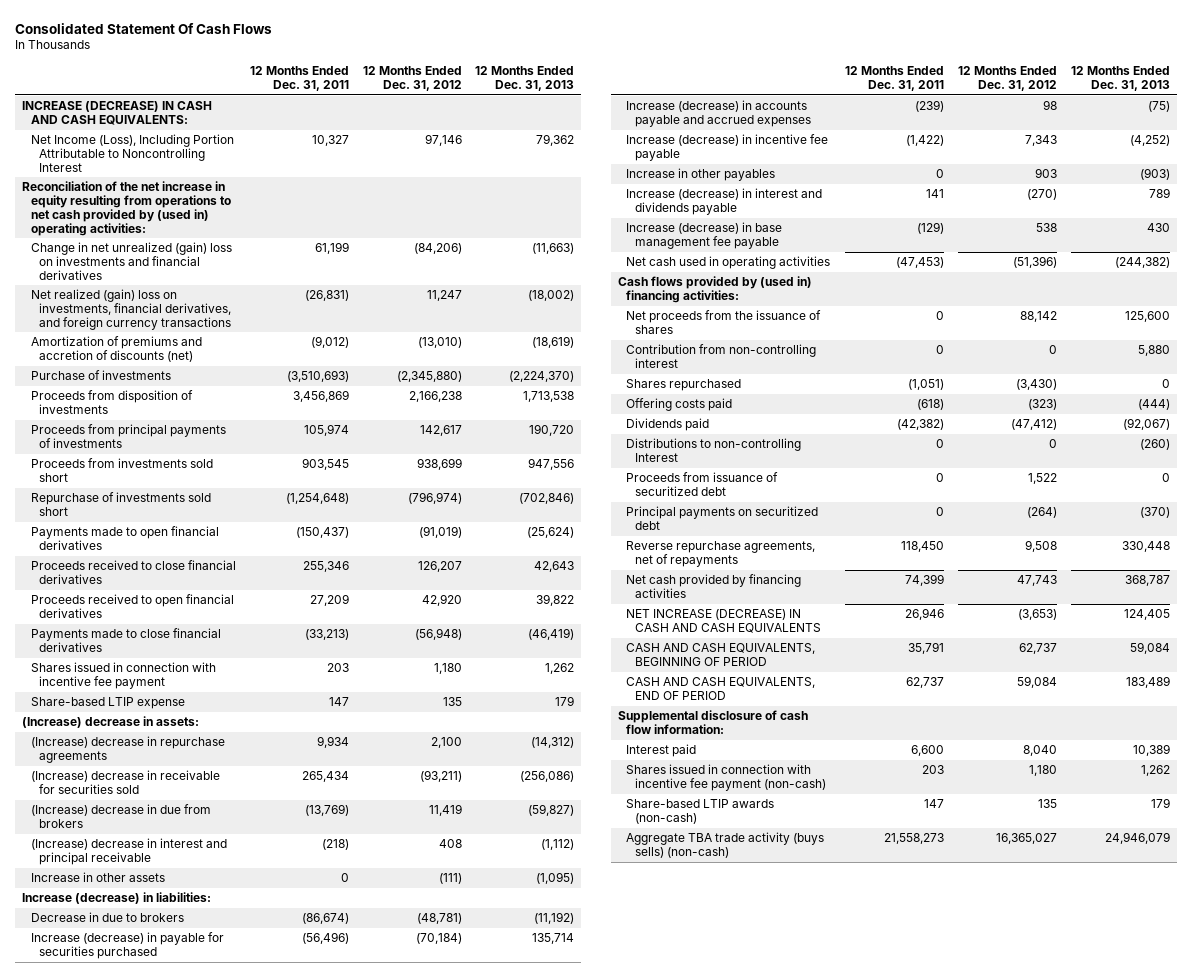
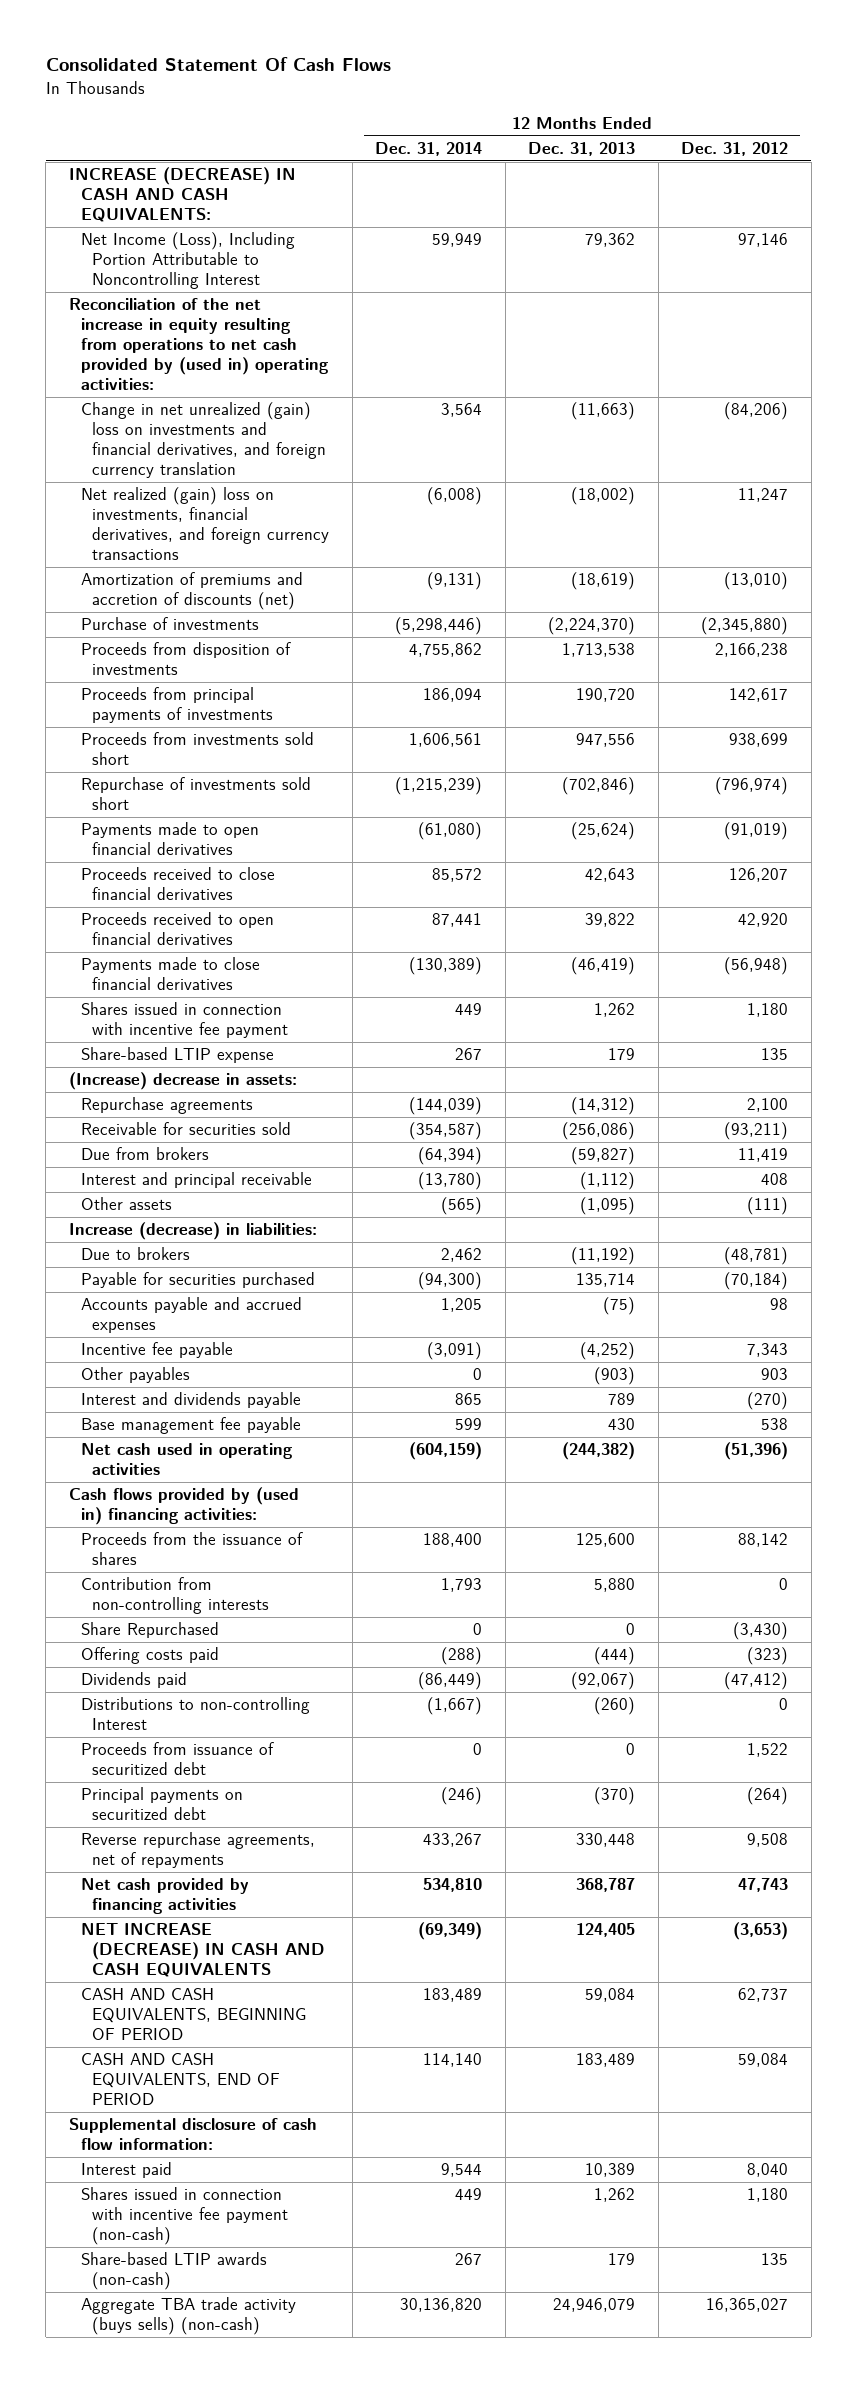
[249,66,349,92] 12 Months Ended Dec. 31, 2011 -> none
none -> [375,142,483,157] Dec. 31, 2014
[30,242,232,280] Change in net unrealized (gain) loss on investments and financial derivatives -> [80,402,327,478] Change in net unrealized (gain) loss on investments and financial derivatives, and foreign currency translation
[30,736,225,764] (Increase) decrease in repurchase agreements -> [80,1097,253,1115] Repurchase agreements
[30,770,220,795] (Increase) decrease in receivable for securities sold -> [80,1122,291,1136] Receivable for securities sold
[30,804,211,829] (Increase) decrease in due from brokers -> [80,1147,209,1161] Due from brokers
[30,838,227,866] (Increase) decrease in interest and principal receivable -> [80,1172,312,1189] Interest and principal receivable
[30,872,165,883] Increase in other assets -> [80,1197,172,1211] Other assets
[30,912,184,923] Decrease in due to brokers -> [80,1247,190,1261] Due to brokers
[30,932,224,960] Increase (decrease) in payable for securities purchased -> [80,1272,315,1289] Payable for securities purchased
[626,100,811,128] Increase (decrease) in accounts payable and accrued expenses -> [80,1297,302,1334] Accounts payable and accrued expenses
[626,134,829,162] Increase (decrease) in incentive fee payable -> [80,1342,233,1359] Incentive fee payable
[626,168,776,182] Increase in other payables -> [80,1367,190,1384] Other payables
[626,188,823,216] Increase (decrease) in interest and dividends payable -> [80,1392,301,1409] Interest and dividends payable
[626,222,783,250] Increase (decrease) in base management fee payable -> [80,1417,301,1435] Base management fee payable
[626,310,822,335] Net proceeds from the issuance of shares -> [80,1532,303,1566] Proceeds from the issuance of shares
[626,344,817,369] Contribution from non-controlling interest -> [80,1577,270,1615] Contribution from non-controlling interests
[626,379,742,392] Shares repurchased -> [80,1622,219,1639] Share Repurchased

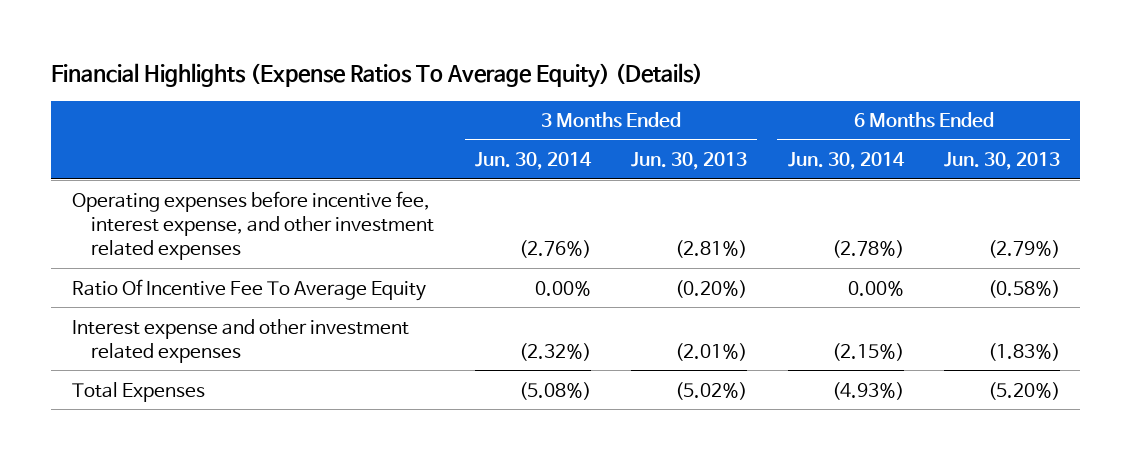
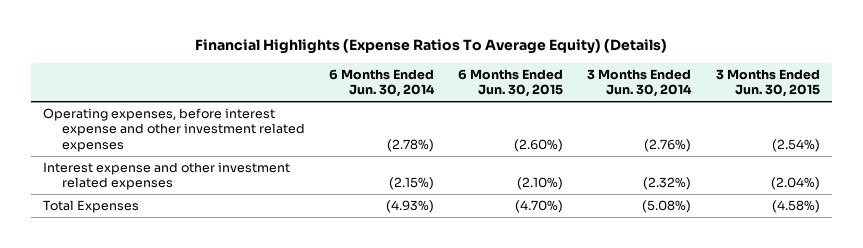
[631,152,748,171] Jun. 30, 2013 -> none
[943,152,1060,171] Jun. 30, 2013 -> none
none -> [458,68,564,98] 6 Months Ended Jun. 30, 2015
none -> [715,68,820,98] 3 Months Ended Jun. 30, 2015
[71,278,426,301] Ratio Of Incentive Fee To Average Equity -> none
[71,190,435,260] Operating expenses before incentive fee, interest expense, and other investment related expenses -> [43,107,305,153] Operating expenses, before interest expense and other investment related expenses

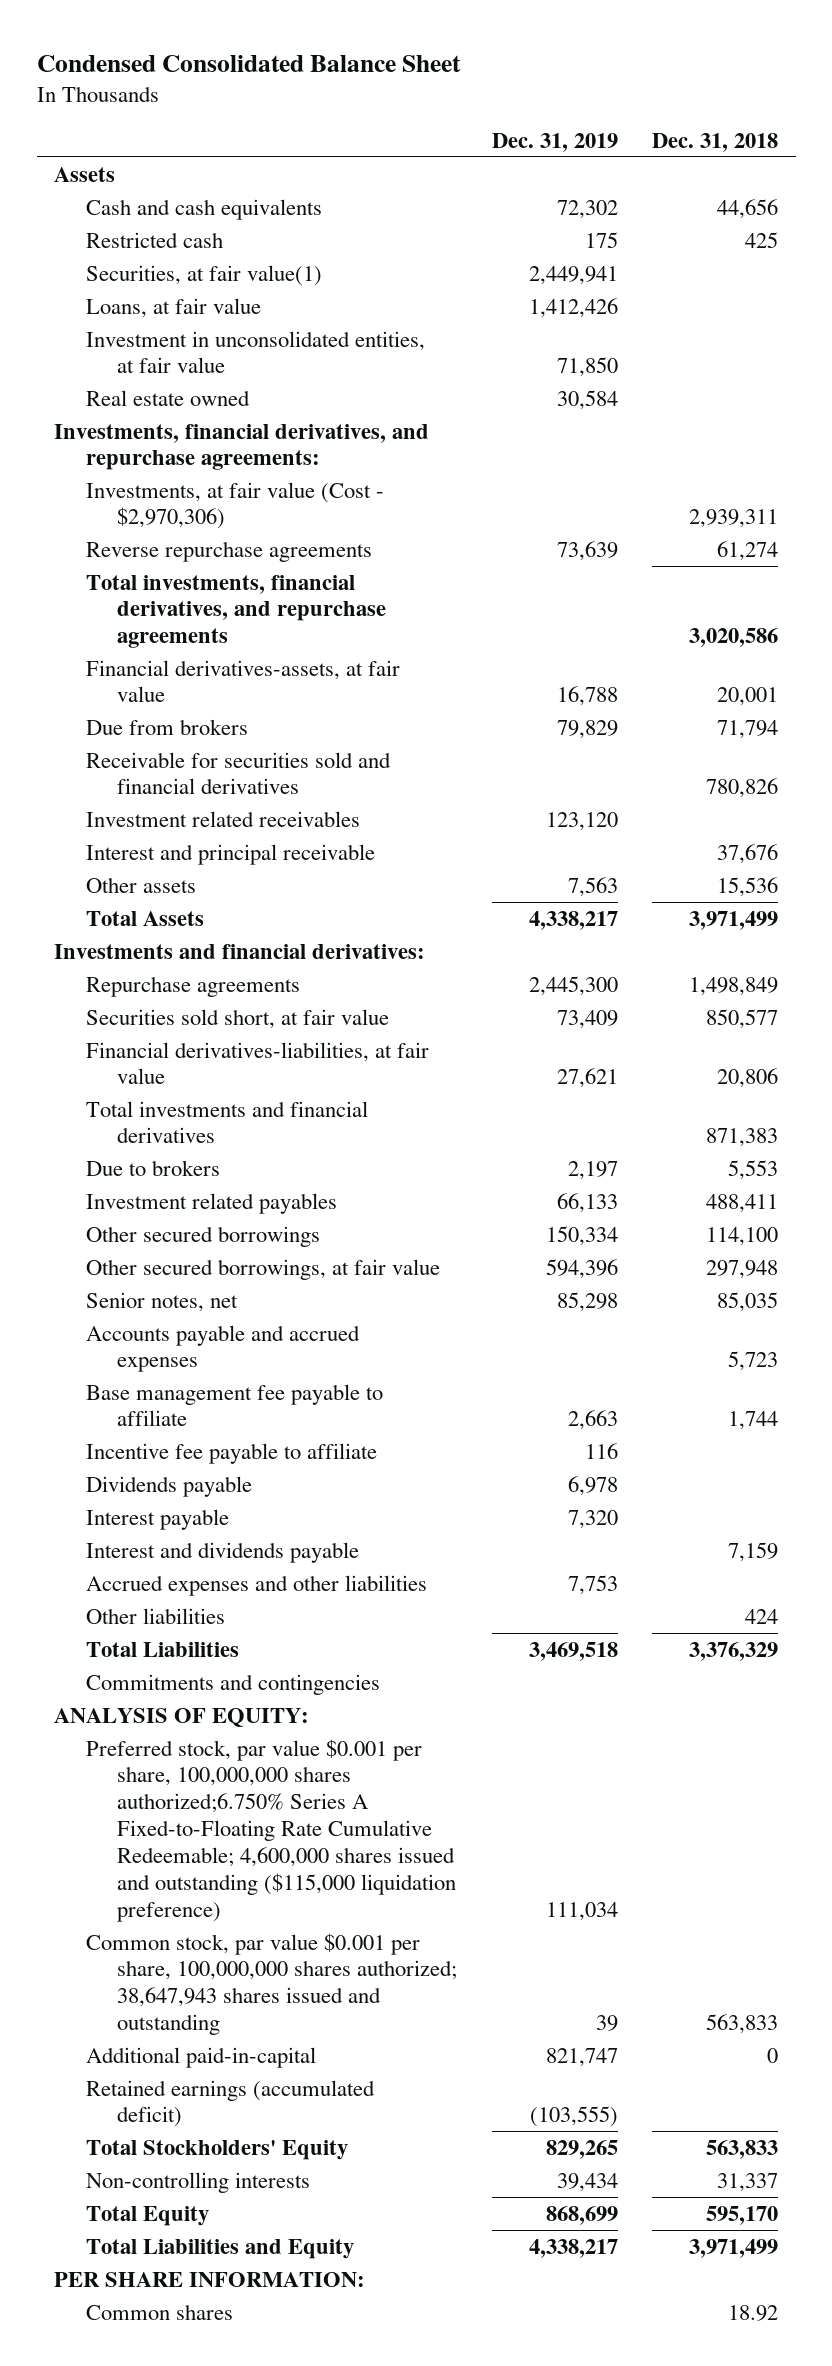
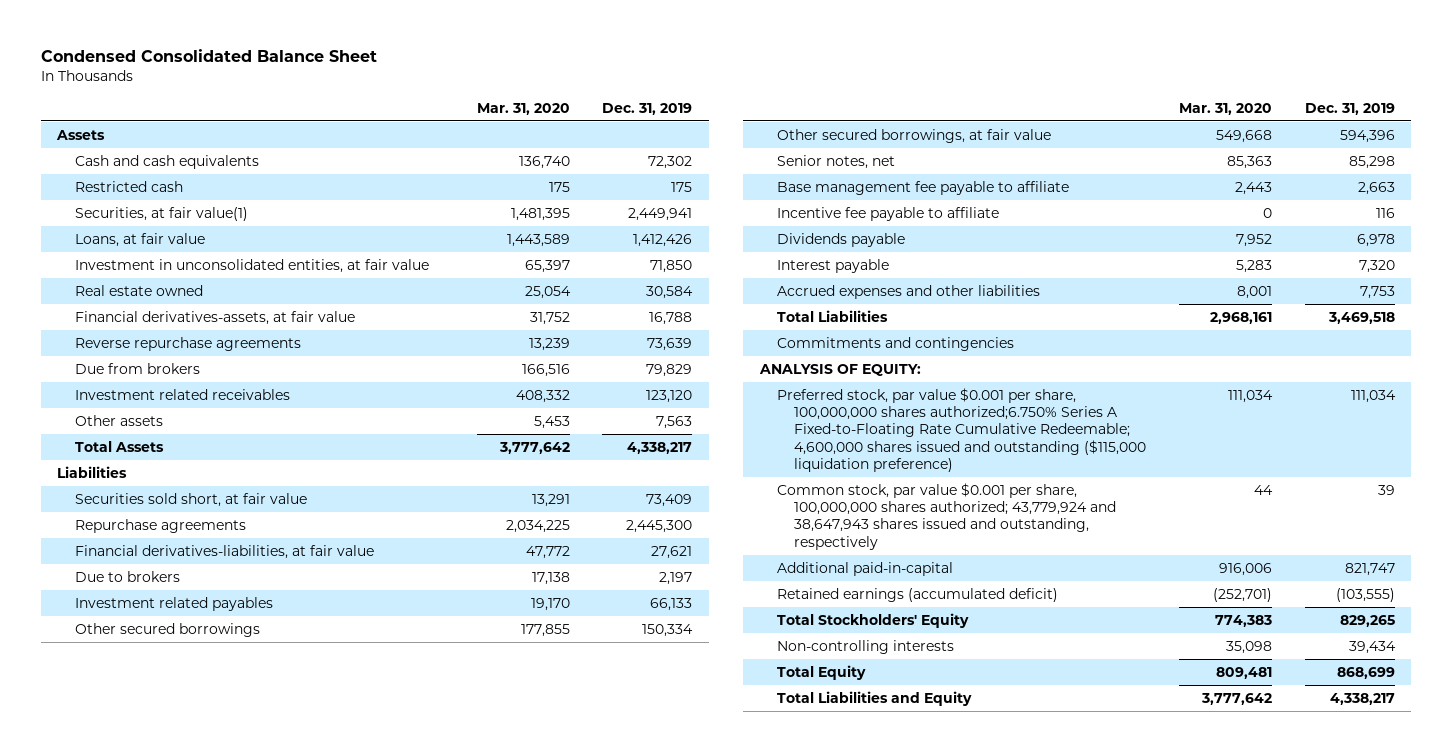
[652,132,779,152] Dec. 31, 2018 -> none
none -> [476,102,570,115] Mar. 31, 2020
[54,423,430,471] Investments, financial derivatives, and repurchase agreements: -> none
[85,481,384,530] Investments, at fair value (Cost - $2,970,306) -> none
[85,574,387,649] Total investments, financial derivatives, and repurchase agreements -> none
[85,540,372,562] Reverse repurchase agreements -> [74,336,301,351] Reverse repurchase agreements
[85,751,391,795] Receivable for securities sold and financial derivatives -> none
[85,843,375,865] Interest and principal receivable -> none
[54,943,426,959] Investments and financial derivatives: -> none
none -> [57,465,128,478] Liabilities
[85,975,300,997] Repurchase agreements -> [74,518,246,533] Repurchase agreements
[85,1100,368,1144] Total investments and financial derivatives -> none
[85,1324,360,1373] Accounts payable and accrued expenses -> none
[85,1541,359,1563] Interest and dividends payable -> none
[85,1607,225,1624] Other liabilities -> none
[85,1932,458,2036] Common stock, par value $0.001 per share, 100,000,000 shares authorized; 38,647,943 shares issued and outstanding -> [776,482,1117,550] Common stock, par value $0.001 per share, 100,000,000 shares authorized; 43,779,924 and 38,647,943 shares issued and outstanding, respectively
[54,2271,366,2287] PER SHARE INFORMATION: -> none
[85,2303,233,2320] Common shares -> none

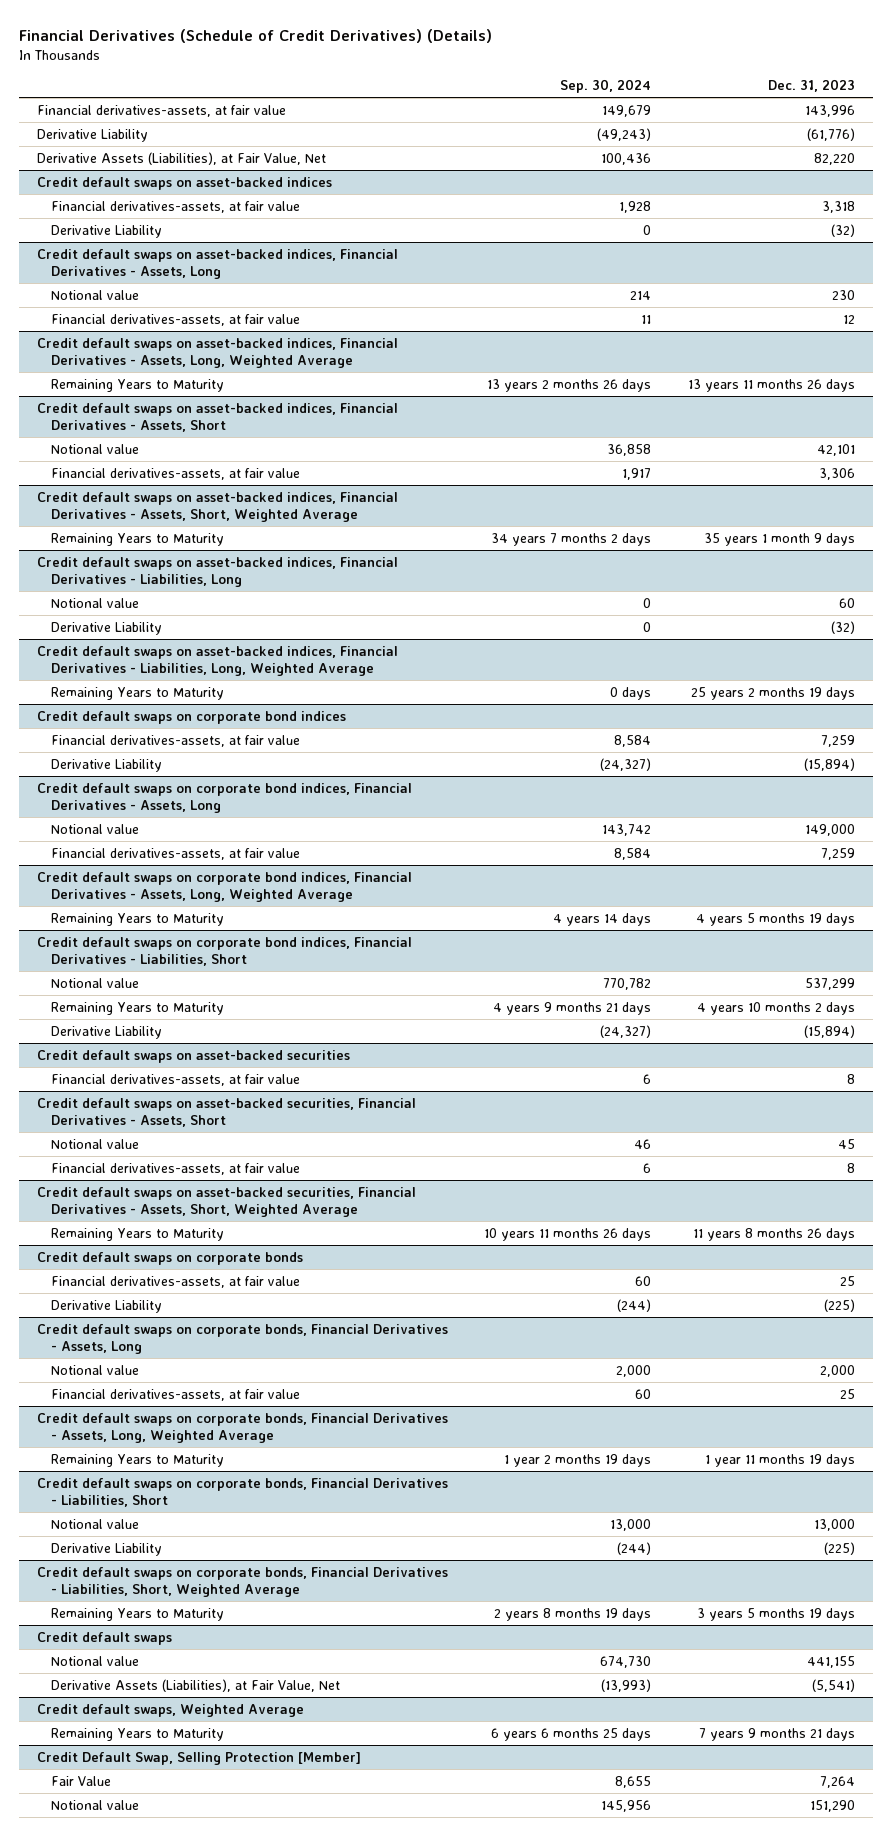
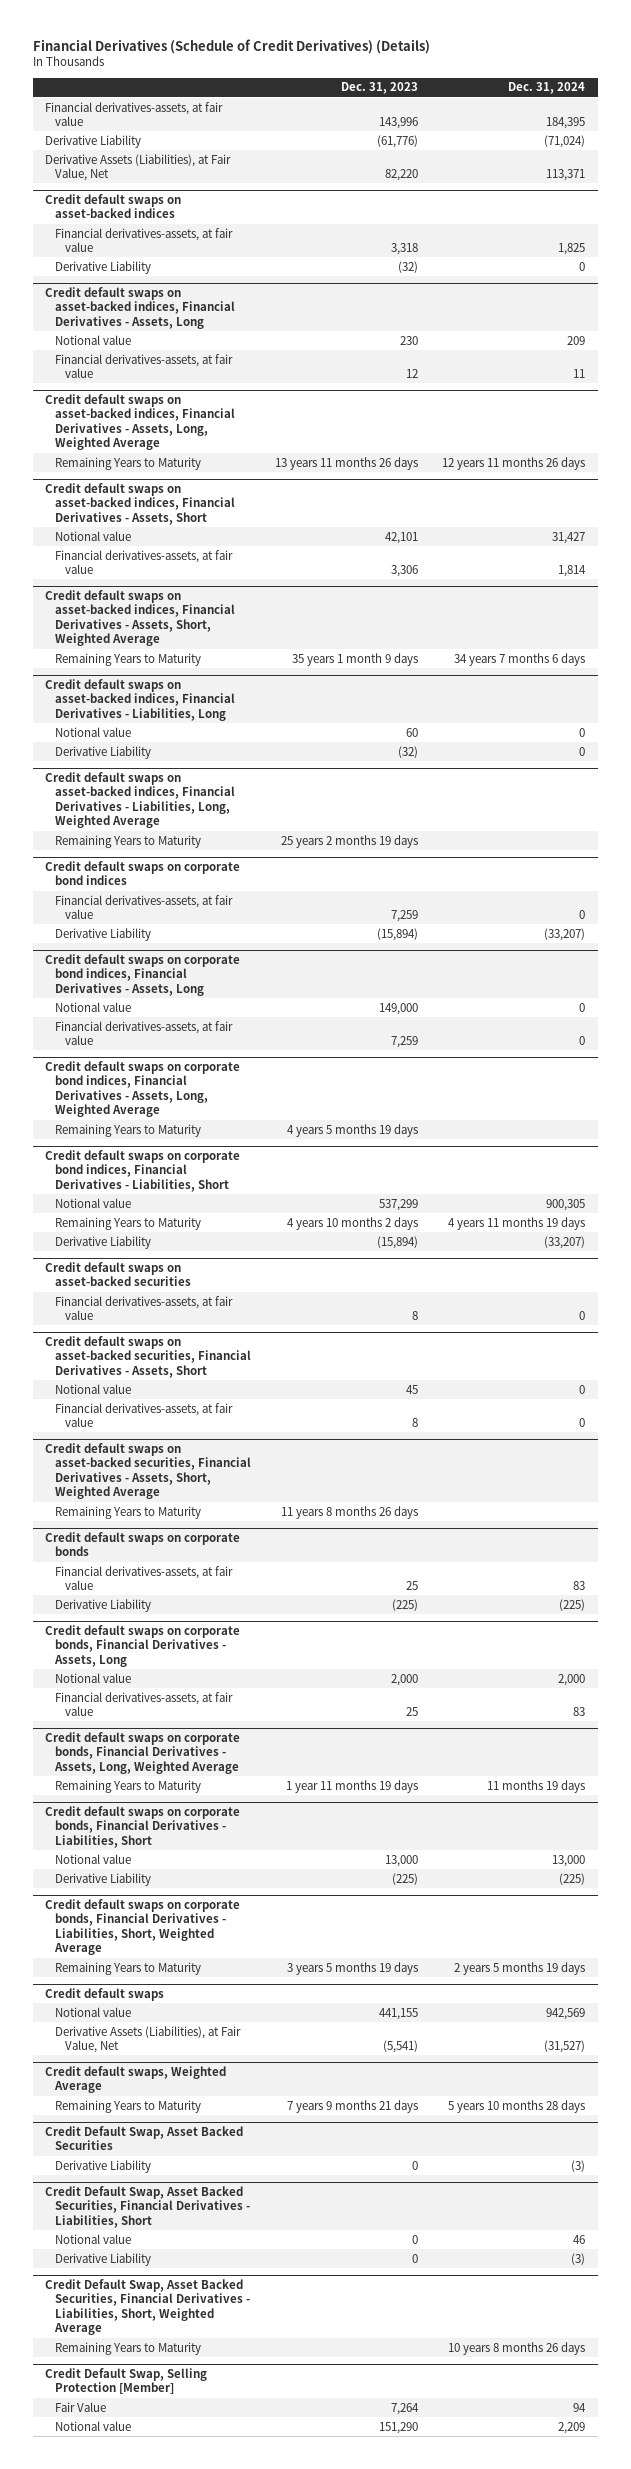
[560,79,652,94] Sep. 30, 2024 -> none
none -> [508,82,586,95] Dec. 31, 2024
none -> [45,2125,244,2151] Credit Default Swap, Asset Backed Securities
none -> [55,2159,152,2173] Derivative Liability
none -> [45,2185,251,2228] Credit Default Swap, Asset Backed Securities, Financial Derivatives - Liabilities, Short
none -> [55,2233,132,2244] Notional value
none -> [55,2252,152,2266] Derivative Liability
none -> [45,2278,251,2336] Credit Default Swap, Asset Backed Securities, Financial Derivatives - Liabilities, Short, Weighted Average
none -> [55,2341,202,2355] Remaining Years to Maturity

